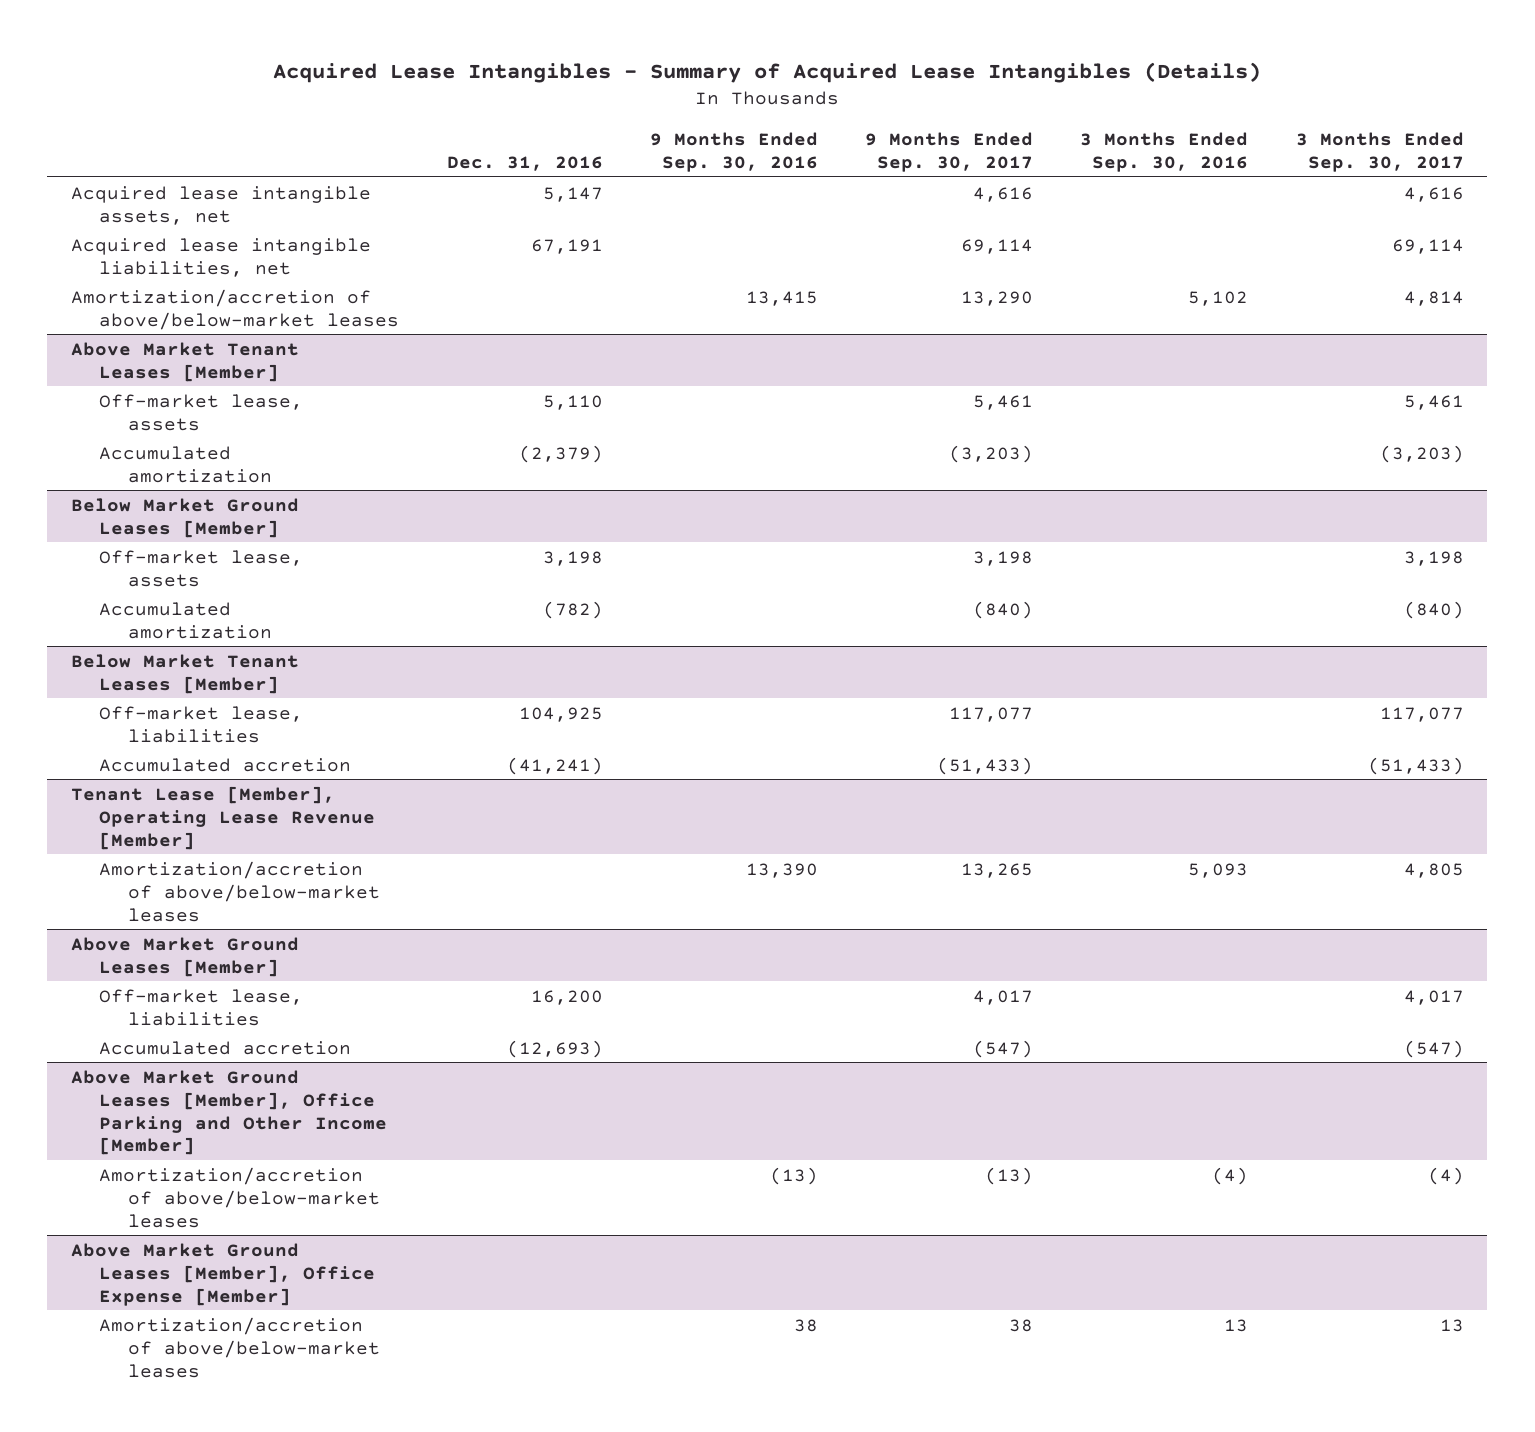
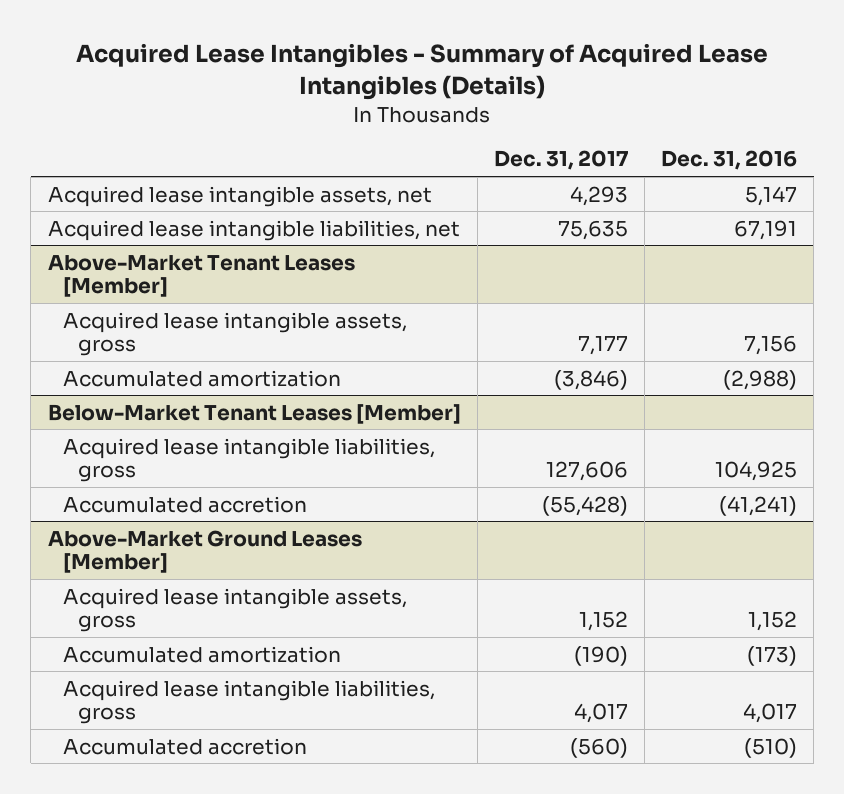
[649,131,818,172] 9 Months Ended Sep. 30, 2016 -> none
[865,131,1034,172] 9 Months Ended Sep. 30, 2017 -> none
[1080,131,1249,172] 3 Months Ended Sep. 30, 2016 -> none
[1295,131,1464,172] 3 Months Ended Sep. 30, 2017 -> none
none -> [493,150,628,171] Dec. 31, 2017
[70,288,400,330] Amortization/accretion of above/below-market leases -> none
[70,497,299,538] Below Market Ground Leases [Member] -> none
[99,549,304,587] Off-market lease, assets -> none
[99,601,272,639] Accumulated amortization -> none
[70,341,299,382] Above Market Tenant Leases [Member] -> [47,254,355,298] Above-Market Tenant Leases [Member]
[99,393,304,431] Off-market lease, assets -> [62,311,407,357] Acquired lease intangible assets, gross
[542,394,603,410] 5,110 -> [743,335,797,356] 7,156
[518,444,603,463] (2,379) -> [722,369,797,390] (2,988)
[70,653,299,694] Below Market Tenant Leases [Member] -> [47,403,461,424] Below-Market Tenant Leases [Member]
[99,705,304,743] Off-market lease, liabilities -> [62,437,435,483] Acquired lease intangible liabilities, gross
[70,785,376,850] Tenant Lease [Member], Operating Lease Revenue [Member] -> none
[99,860,380,922] Amortization/accretion of above/below-market leases -> none
[70,1069,388,1156] Above Market Ground Leases [Member], Office Parking and Other Income [Member] -> none
[99,1166,380,1228] Amortization/accretion of above/below-market leases -> none
[70,1242,376,1306] Above Market Ground Leases [Member], Office Expense [Member] -> none
[99,1316,380,1378] Amortization/accretion of above/below-market leases -> none
[70,936,299,977] Above Market Ground Leases [Member] -> [47,529,362,574] Above-Market Ground Leases [Member]
none -> [62,587,407,633] Acquired lease intangible assets, gross
none -> [62,645,341,663] Accumulated amortization
[99,988,304,1026] Off-market lease, liabilities -> [62,679,435,725] Acquired lease intangible liabilities, gross
[530,989,603,1005] 16,200 -> [742,703,797,724] 4,017
[506,1039,603,1058] (12,693) -> [743,737,797,758] (510)

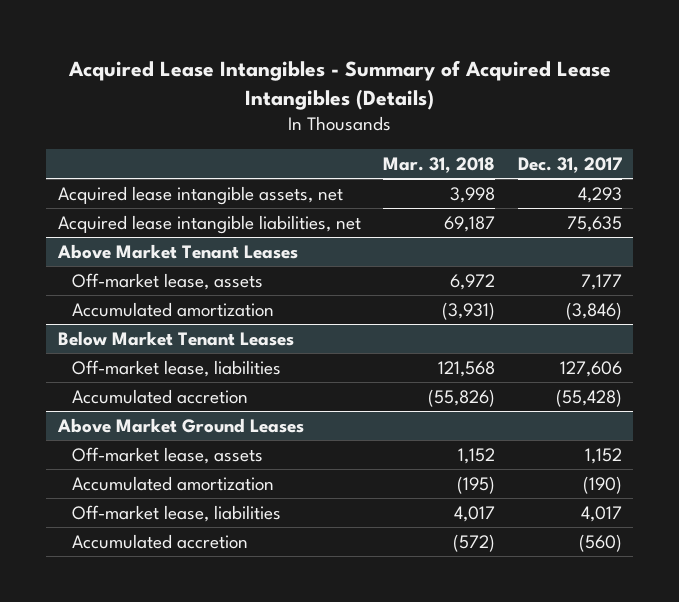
[660,150,797,171] Dec. 31, 2016 -> none
none -> [383,156,496,173] Mar. 31, 2018
[47,254,355,298] Above-Market Tenant Leases [Member] -> [56,243,298,259] Above Market Tenant Leases
[62,311,407,357] Acquired lease intangible assets, gross -> [72,272,264,290] Off-market lease, assets
[47,403,461,424] Below-Market Tenant Leases [Member] -> [57,330,294,346] Below Market Tenant Leases
[62,437,435,483] Acquired lease intangible liabilities, gross -> [72,359,282,377] Off-market lease, liabilities
[47,529,362,574] Above-Market Ground Leases [Member] -> [56,417,304,433] Above Market Ground Leases
[62,587,407,633] Acquired lease intangible assets, gross -> [72,446,264,464] Off-market lease, assets
[62,679,435,725] Acquired lease intangible liabilities, gross -> [72,504,282,522] Off-market lease, liabilities

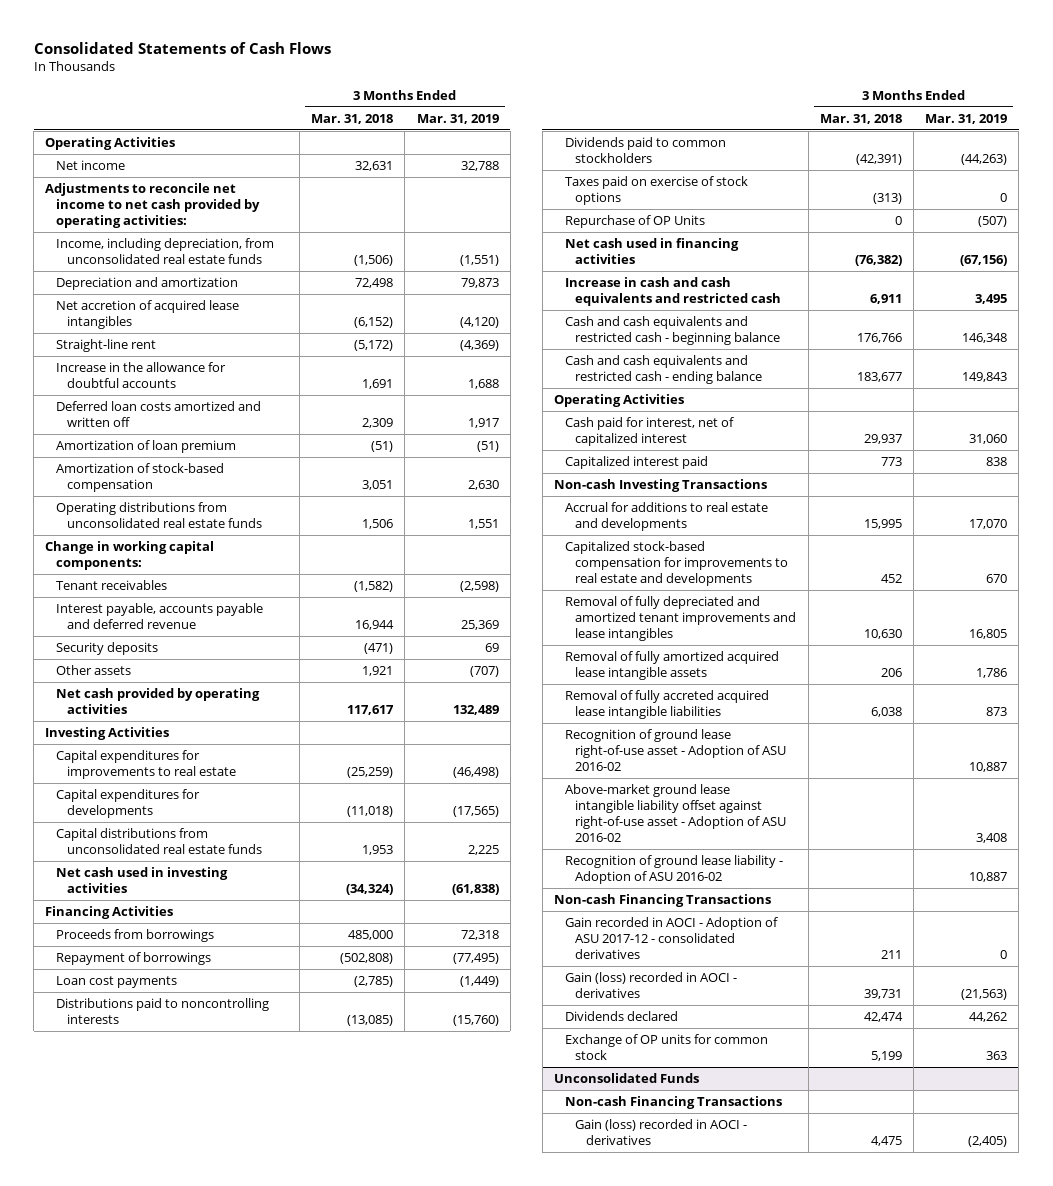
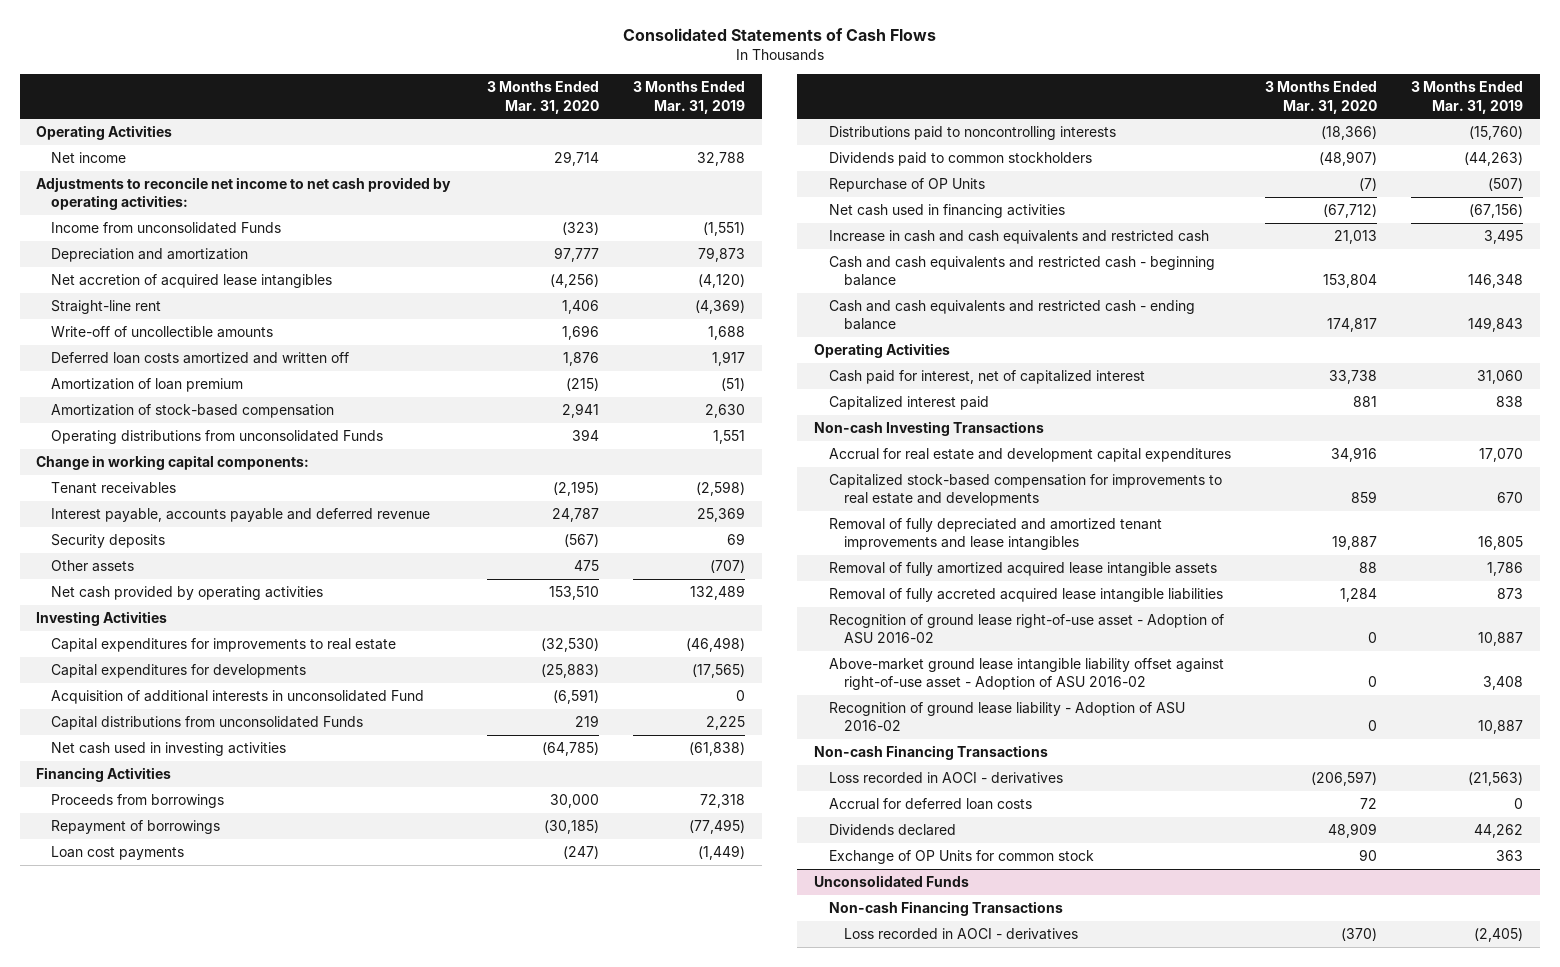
[311,113,394,124] Mar. 31, 2018 -> none
none -> [487,81,600,114] 3 Months Ended Mar. 31, 2020
[56,238,275,264] Income, including depreciation, from unconsolidated real estate funds -> [51,222,282,235] Income from unconsolidated Funds
[56,362,227,388] Increase in the allowance for doubtful accounts -> [51,326,274,339] Write-off of uncollectible amounts
[56,502,262,528] Operating distributions from unconsolidated real estate funds -> [51,430,384,445] Operating distributions from unconsolidated Funds
none -> [51,690,425,705] Acquisition of additional interests in unconsolidated Fund
[56,828,262,854] Capital distributions from unconsolidated real estate funds -> [51,716,364,731] Capital distributions from unconsolidated Funds
[564,176,748,205] Taxes paid on exercise of stock options -> none
[564,502,768,531] Accrual for additions to real estate and developments -> [829,448,1232,463] Accrual for real estate and development capital expenditures
[564,917,778,959] Gain recorded in AOCI - Adoption of ASU 2017-12 - consolidated derivatives -> none
[564,972,737,998] Gain (loss) recorded in AOCI - derivatives -> [829,772,1064,785] Loss recorded in AOCI - derivatives
none -> [829,798,1033,811] Accrual for deferred loan costs
[564,1034,768,1060] Exchange of OP units for common stock -> [829,850,1095,865] Exchange of OP Units for common stock
[575,1119,748,1145] Gain (loss) recorded in AOCI - derivatives -> [844,928,1079,941] Loss recorded in AOCI - derivatives

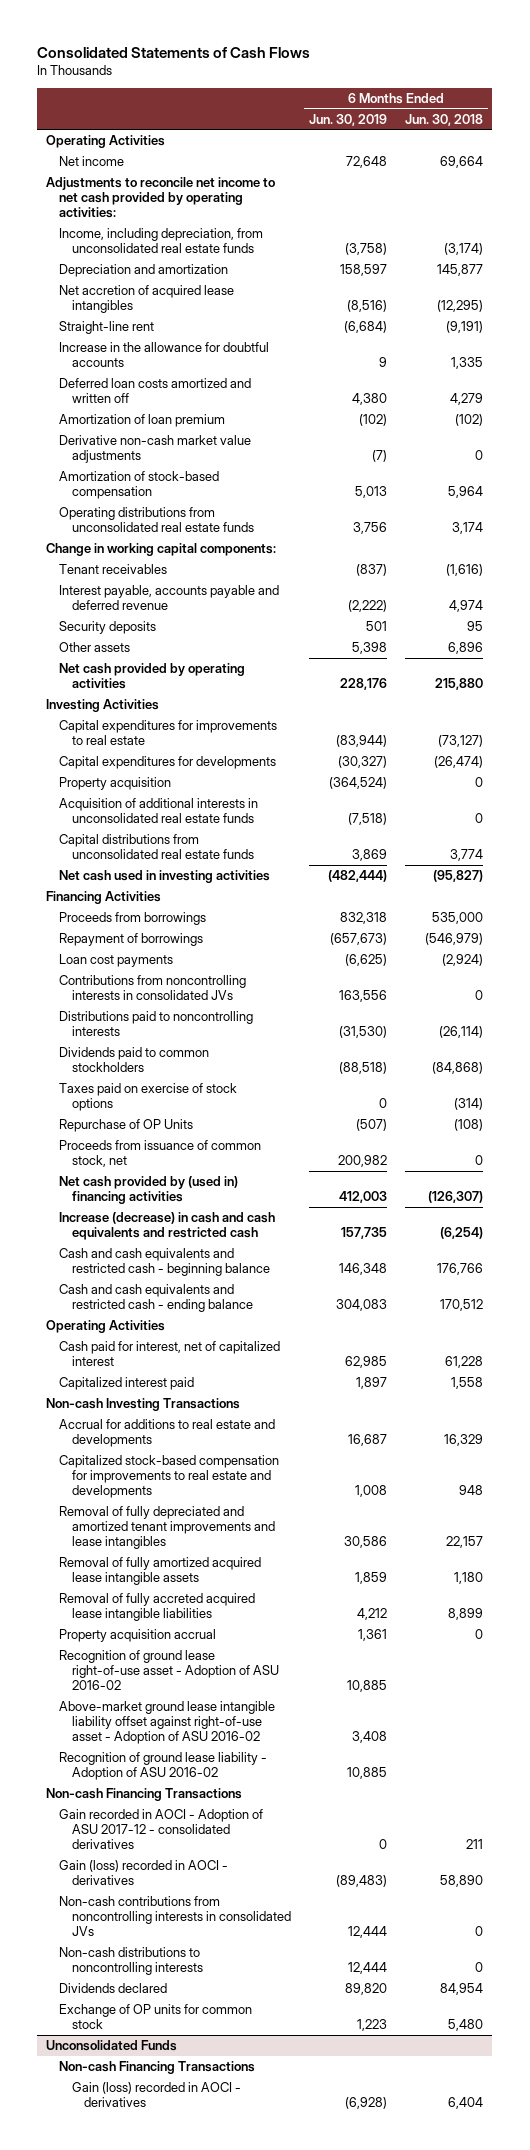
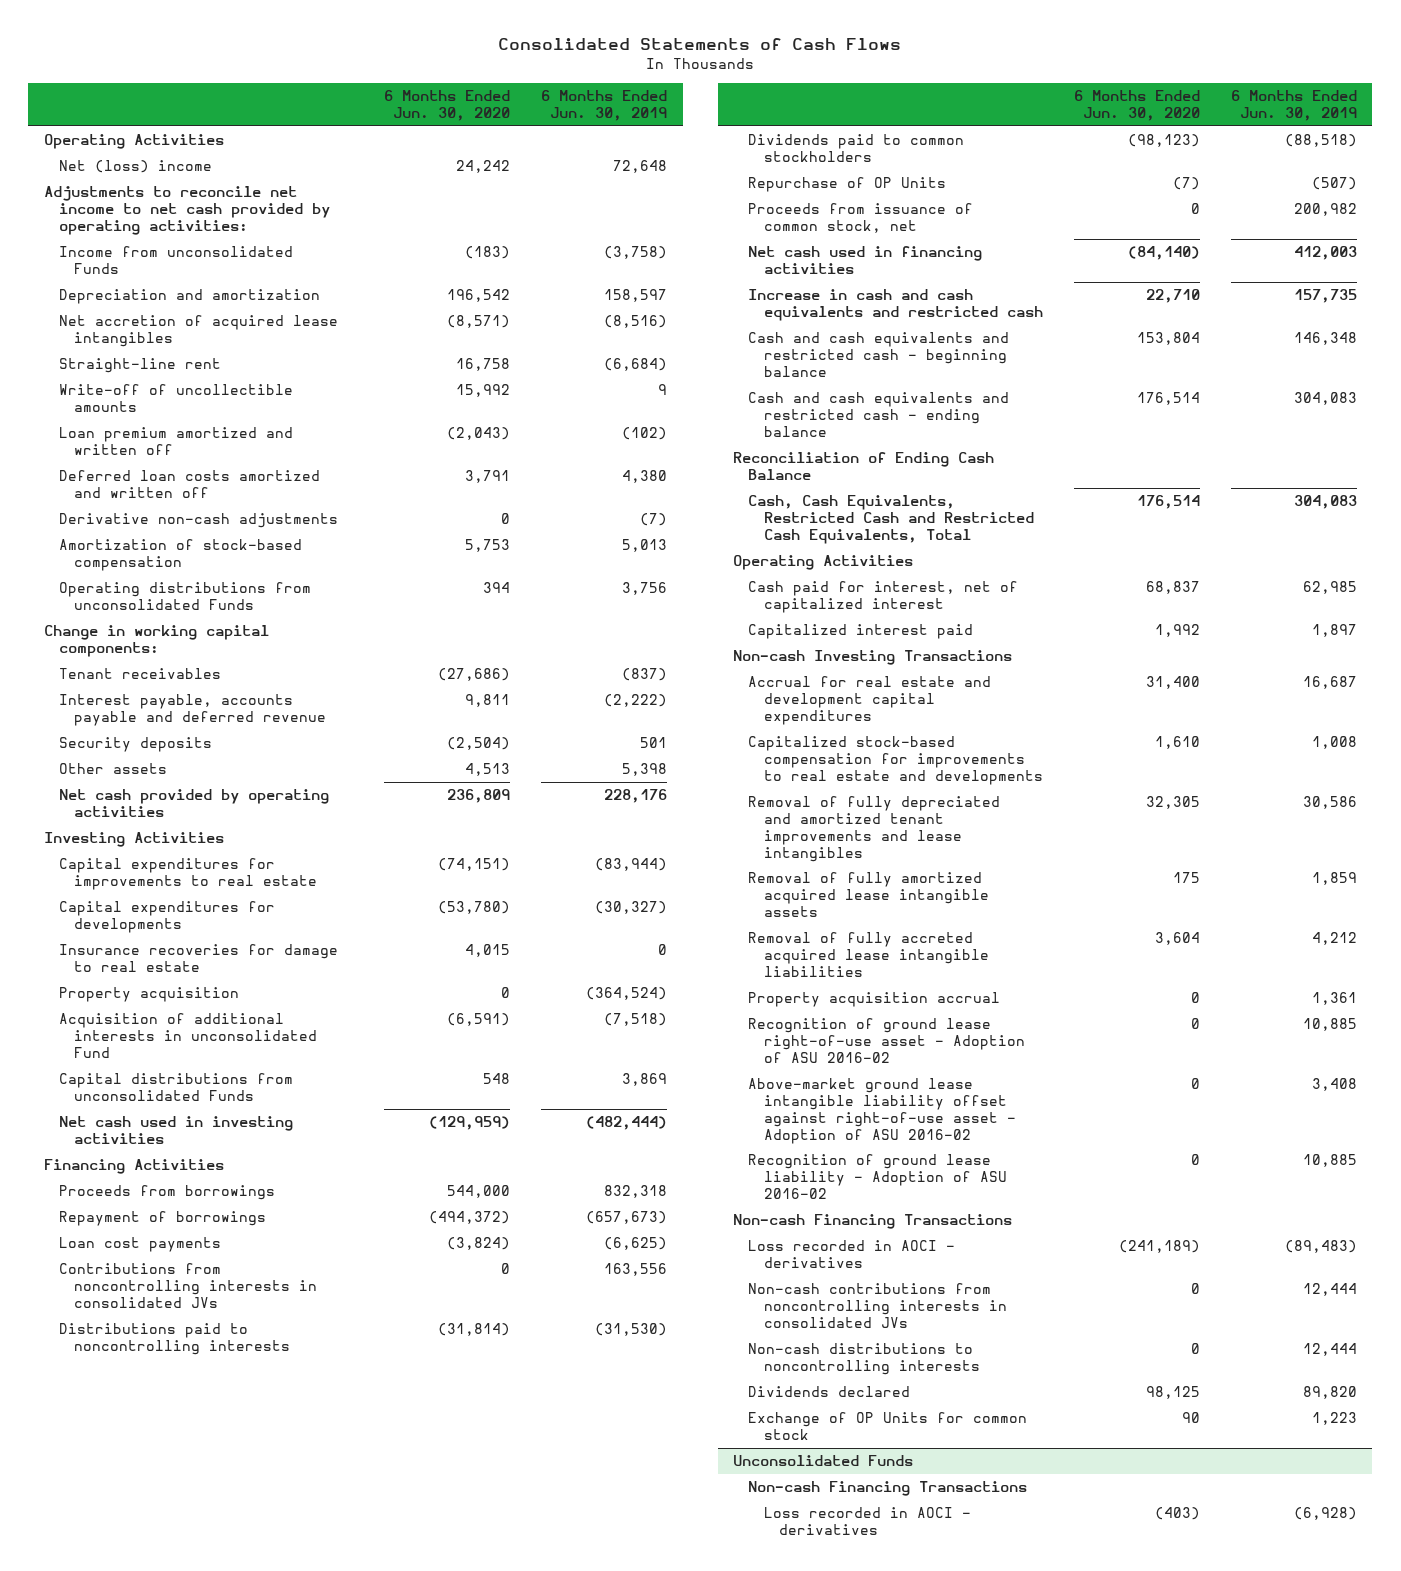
[405,113,484,126] Jun. 30, 2018 -> none
none -> [384,90,511,122] 6 Months Ended Jun. 30, 2020
[59,156,125,167] Net income -> [58,160,212,174] Net (loss) income
[59,228,264,254] Income, including depreciation, from unconsolidated real estate funds -> [58,246,293,275] Income from unconsolidated Funds
[59,342,270,368] Increase in the allowance for doubtful accounts -> [58,384,293,413] Write-off of uncollectible amounts
none -> [58,427,293,456] Loan premium amortized and written off
[59,414,226,428] Amortization of loan premium -> none
[59,435,252,464] Derivative non-cash market value adjustments -> [58,513,338,529] Derivative non-cash adjustments
[59,507,254,533] Operating distributions from unconsolidated real estate funds -> [58,582,311,611] Operating distributions from unconsolidated Funds
none -> [58,944,338,973] Insurance recoveries for damage to real estate
[59,798,259,824] Acquisition of additional interests in unconsolidated real estate funds -> [58,1013,318,1058] Acquisition of additional interests in unconsolidated Fund
[59,834,254,860] Capital distributions from unconsolidated real estate funds -> [58,1073,293,1102] Capital distributions from unconsolidated Funds
[59,1083,238,1112] Taxes paid on exercise of stock options -> none
[59,1176,239,1205] Net cash provided by (used in) financing activities -> [748,246,983,275] Net cash used in financing activities
[59,1212,276,1241] Increase (decrease) in cash and cash equivalents and restricted cash -> [748,289,1043,322] Increase in cash and cash equivalents and restricted cash
none -> [733,452,995,481] Reconciliation of Ending Cash Balance
none -> [748,495,1034,544] Cash, Cash Equivalents, Restricted Cash and Restricted Cash Equivalents, Total
[59,1419,276,1448] Accrual for additions to real estate and developments -> [748,676,992,725] Accrual for real estate and development capital expenditures
[59,1809,264,1850] Gain recorded in AOCI - Adoption of ASU 2017-12 - consolidated derivatives -> none
[59,1860,229,1886] Gain (loss) recorded in AOCI - derivatives -> [748,1240,956,1269] Loss recorded in AOCI - derivatives
[59,2004,253,2030] Exchange of OP units for common stock -> [748,1412,1028,1441] Exchange of OP Units for common stock
[71,2082,241,2108] Gain (loss) recorded in AOCI - derivatives -> [763,1507,971,1536] Loss recorded in AOCI - derivatives

